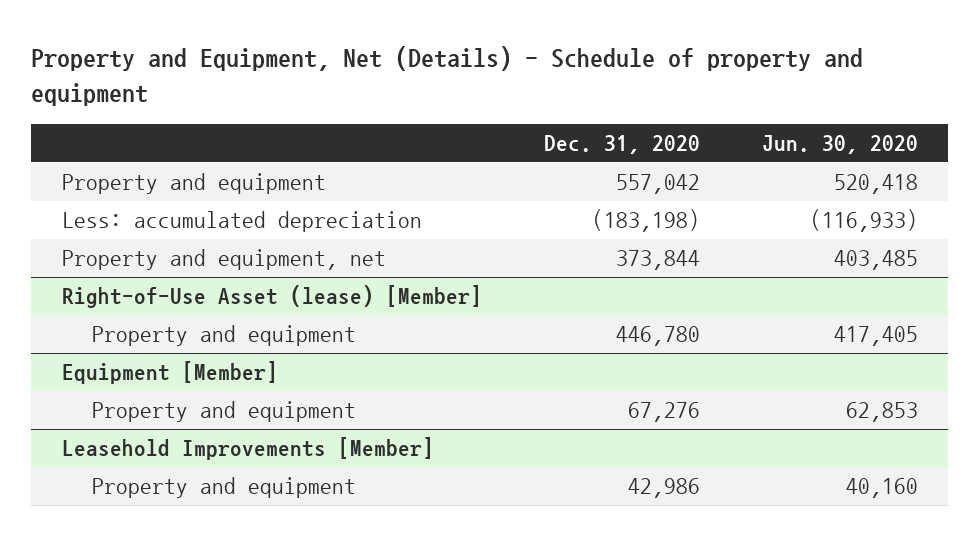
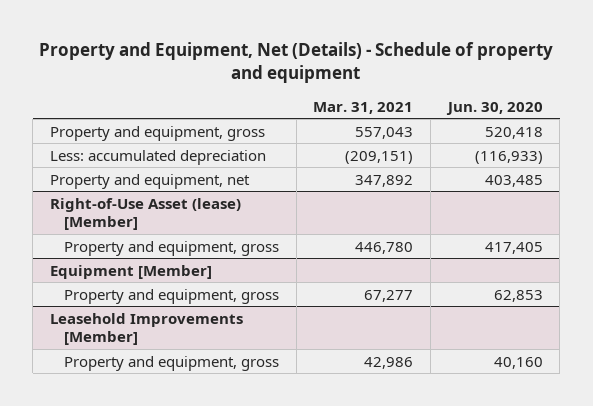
[543,135,700,155] Dec. 31, 2020 -> none
none -> [313,101,414,114] Mar. 31, 2021
[61,173,326,195] Property and equipment -> [50,125,266,141] Property and equipment, gross
[92,325,357,347] Property and equipment -> [63,240,279,256] Property and equipment, gross
[92,401,357,423] Property and equipment -> [63,288,279,304] Property and equipment, gross
[92,477,357,499] Property and equipment -> [63,355,279,371] Property and equipment, gross

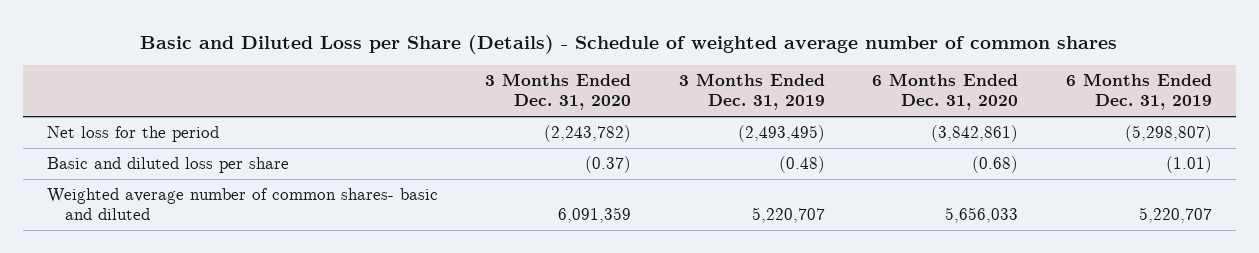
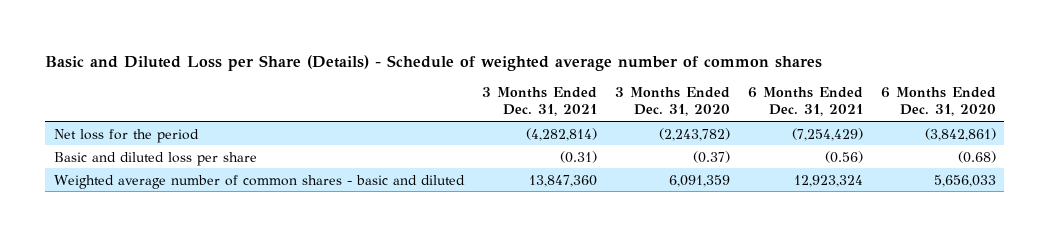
[678,72,825,111] 3 Months Ended Dec. 31, 2019 -> none
[1065,72,1212,111] 6 Months Ended Dec. 31, 2019 -> none
none -> [482,87,598,117] 3 Months Ended Dec. 31, 2021
none -> [747,87,863,117] 6 Months Ended Dec. 31, 2021
[46,187,438,221] Weighted average number of common shares- basic and diluted -> [54,174,466,189] Weighted average number of common shares - basic and diluted

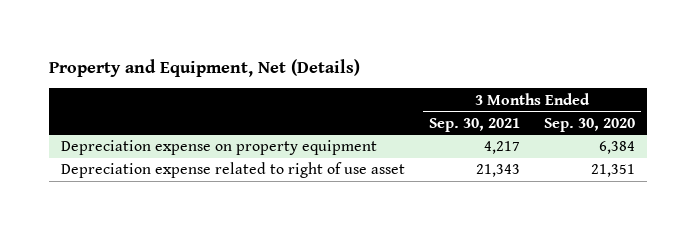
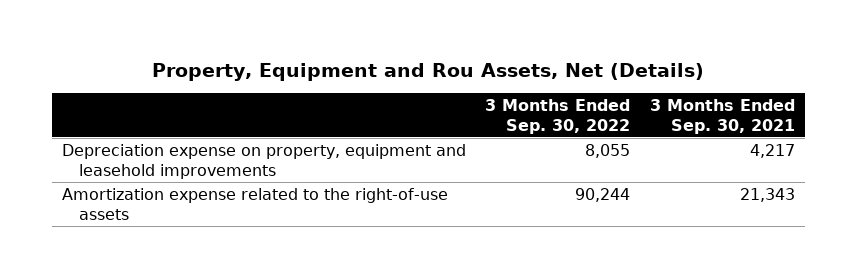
[48,58,360,77] Property and Equipment, Net (Details) -> [152,62,705,81] Property, Equipment and Rou Assets, Net (Details)
[543,117,635,132] Sep. 30, 2020 -> none
none -> [485,98,631,134] 3 Months Ended Sep. 30, 2022
[60,140,377,156] Depreciation expense on property equipment -> [61,143,466,179] Depreciation expense on property, equipment and leasehold improvements
[60,162,405,179] Depreciation expense related to right of use asset -> [61,187,448,220] Amortization expense related to the right-of-use assets

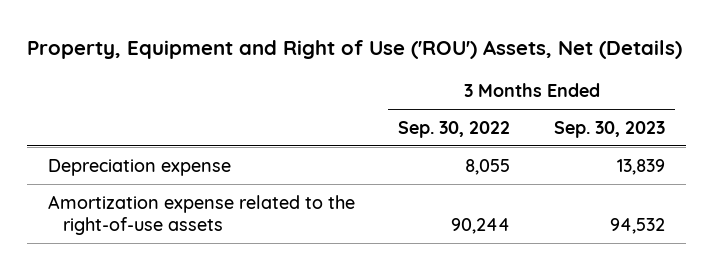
[152,62,705,81] Property, Equipment and Rou Assets, Net (Details) -> [26,39,682,59] Property, Equipment and Right of Use ('ROU') Assets, Net (Details)
[649,98,795,134] 3 Months Ended Sep. 30, 2021 -> none
none -> [553,120,665,138] Sep. 30, 2023
[61,143,466,179] Depreciation expense on property, equipment and leasehold improvements -> [48,158,232,176] Depreciation expense

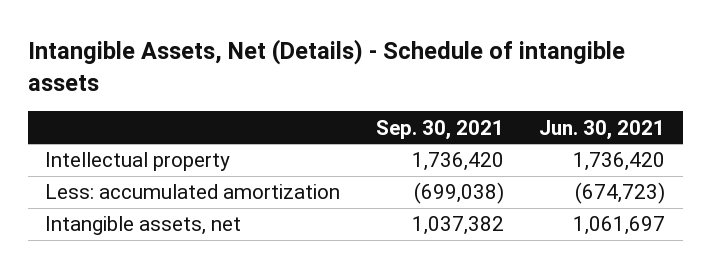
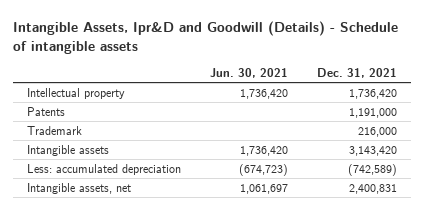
[27,39,625,92] Intangible Assets, Net (Details) - Schedule of intangible assets -> [12,20,398,54] Intangible Assets, Ipr&D and Goodwill (Details) - Schedule of intangible assets
[375,119,504,140] Sep. 30, 2021 -> none
none -> [316,67,397,78] Dec. 31, 2021
none -> [27,106,66,116] Patents
none -> [27,125,83,135] Trademark
none -> [27,144,110,156] Intangible assets
[45,184,341,200] Less: accumulated amortization -> [27,163,182,175] Less: accumulated depreciation

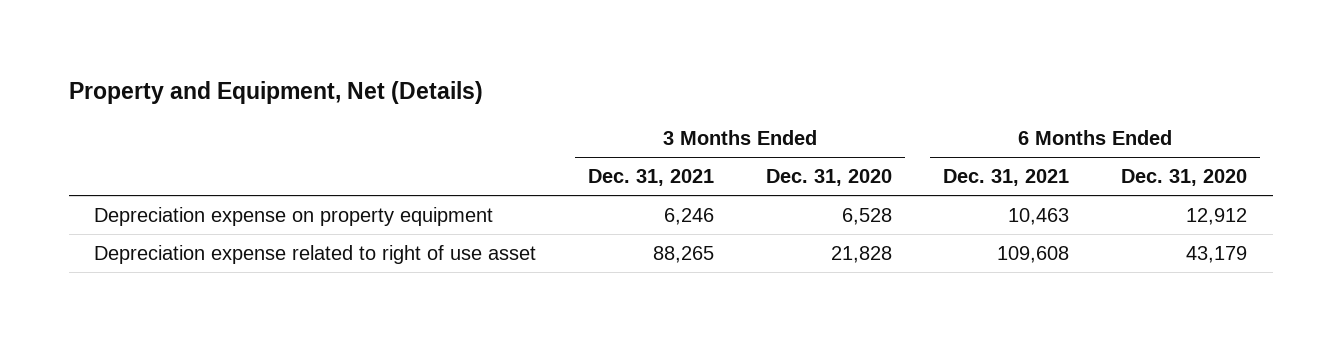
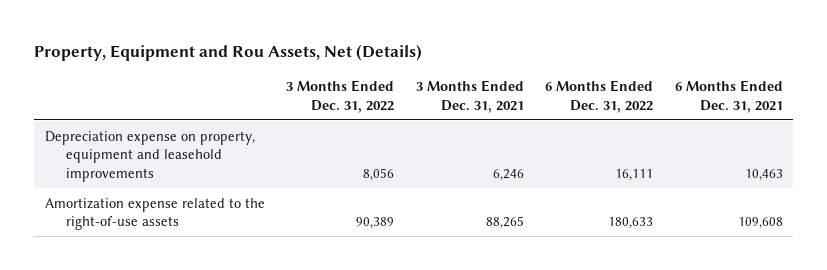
[68,81,483,105] Property and Equipment, Net (Details) -> [34,43,423,61] Property, Equipment and Rou Assets, Net (Details)
[765,168,892,186] Dec. 31, 2020 -> none
[1121,168,1248,186] Dec. 31, 2020 -> none
none -> [286,80,395,113] 3 Months Ended Dec. 31, 2022
none -> [545,80,654,113] 6 Months Ended Dec. 31, 2022
[94,206,494,226] Depreciation expense on property equipment -> [44,130,255,182] Depreciation expense on property, equipment and leasehold improvements
[94,244,537,264] Depreciation expense related to right of use asset -> [44,197,265,231] Amortization expense related to the right-of-use assets

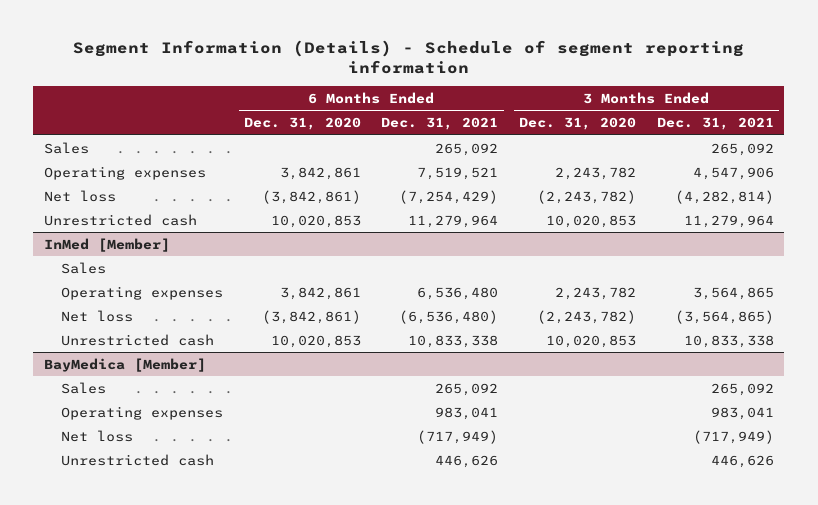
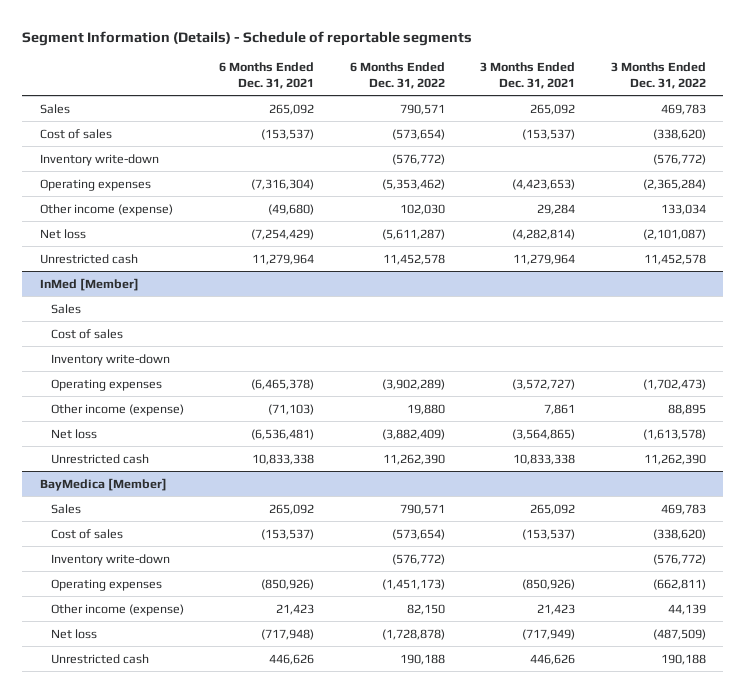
[72,40,744,75] Segment Information (Details) - Schedule of segment reporting information -> [21,30,472,46] Segment Information (Details) - Schedule of reportable segments
[243,117,361,131] Dec. 31, 2020 -> none
[519,117,637,131] Dec. 31, 2020 -> none
none -> [349,61,445,89] 6 Months Ended Dec. 31, 2022
none -> [610,61,706,89] 3 Months Ended Dec. 31, 2022
none -> [39,128,112,139] Cost of sales
none -> [39,153,159,166] Inventory write-down
[417,166,499,180] 7,519,521 -> [251,178,315,190] (7,316,304)
[692,166,774,180] 4,547,906 -> [512,178,576,190] (4,423,653)
none -> [39,203,173,216] Other income (expense)
none -> [50,328,123,339] Cost of sales
none -> [50,353,170,366] Inventory write-down
[417,286,499,300] 6,536,480 -> [251,378,315,390] (6,465,378)
[692,286,774,300] 3,564,865 -> [512,378,576,390] (3,572,727)
none -> [50,403,184,416] Other income (expense)
[399,309,499,324] (6,536,480) -> [251,428,315,440] (6,536,481)
none -> [50,528,123,539] Cost of sales
none -> [50,553,170,566] Inventory write-down
[435,406,499,420] 983,041 -> [261,578,315,590] (850,926)
[710,406,774,420] 983,041 -> [522,578,576,590] (850,926)
none -> [50,603,184,616] Other income (expense)
[417,429,499,444] (717,949) -> [261,628,315,640] (717,948)

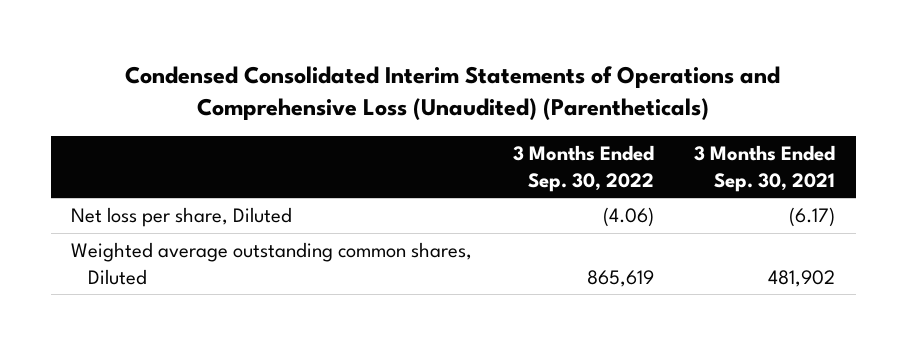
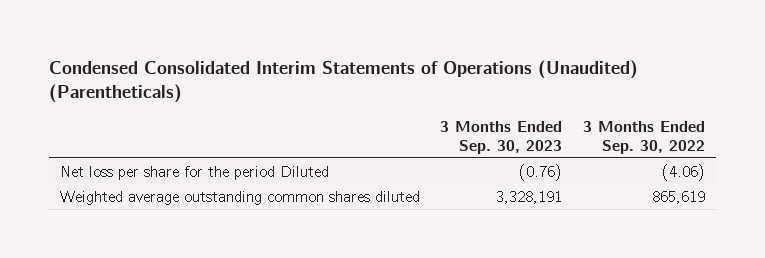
[125,66,781,121] Condensed Consolidated Interim Statements of Operations and Comprehensive Loss (Unaudited) (Parentheticals) -> [49,59,639,104] Condensed Consolidated Interim Statements of Operations (Unaudited) (Parentheticals)
[694,145,836,192] 3 Months Ended Sep. 30, 2021 -> none
none -> [440,120,563,154] 3 Months Ended Sep. 30, 2023
[71,207,293,228] Net loss per share, Diluted -> [59,165,329,180] Net loss per share for the period Diluted
[71,242,473,285] Weighted average outstanding common shares, Diluted -> [59,190,420,205] Weighted average outstanding common shares diluted

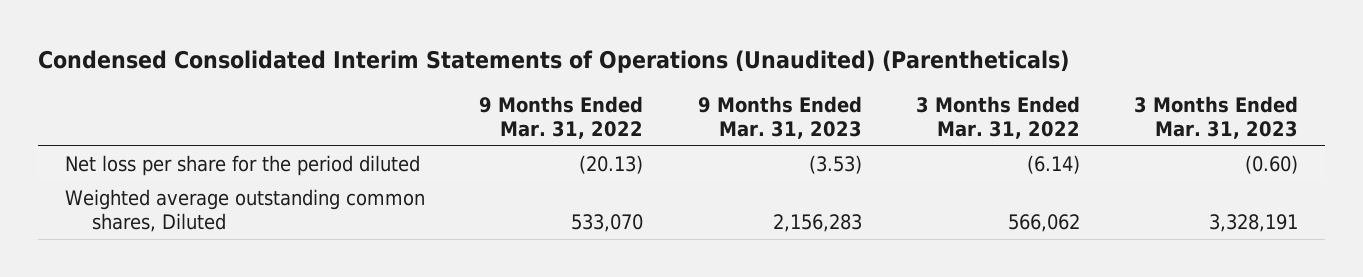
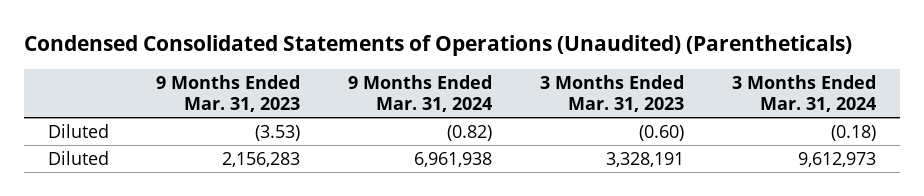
[38,50,1070,74] Condensed Consolidated Interim Statements of Operations (Unaudited) (Parentheticals) -> [23,35,852,57] Condensed Consolidated Statements of Operations (Unaudited) (Parentheticals)
[479,95,644,139] 9 Months Ended Mar. 31, 2022 -> none
[915,95,1080,139] 3 Months Ended Mar. 31, 2022 -> none
none -> [348,75,493,112] 9 Months Ended Mar. 31, 2024
none -> [732,75,877,112] 3 Months Ended Mar. 31, 2024
[65,154,421,176] Net loss per share for the period diluted -> [47,123,109,138] Diluted
[65,188,426,233] Weighted average outstanding common shares, Diluted -> [47,150,109,165] Diluted

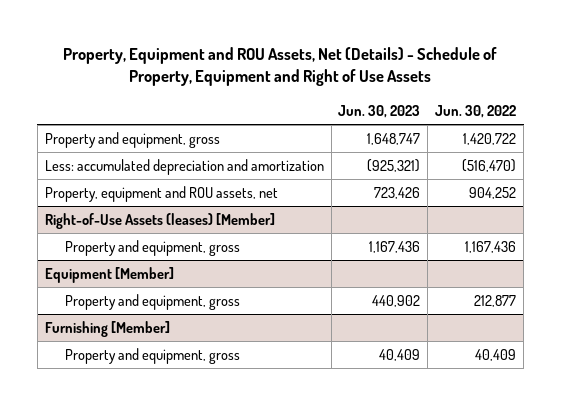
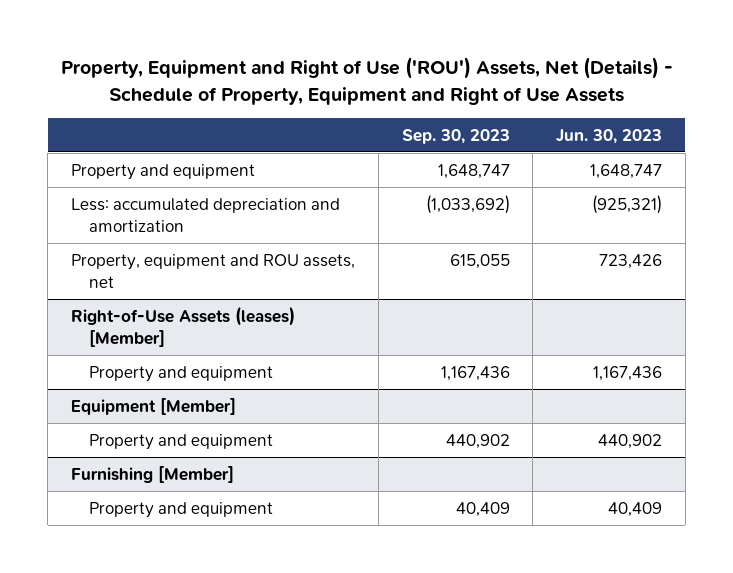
[63,46,498,87] Property, Equipment and ROU Assets, Net (Details) - Schedule of Property, Equipment and Right of Use Assets -> [60,57,673,105] Property, Equipment and Right of Use ('ROU') Assets, Net (Details) - Schedule of Property, Equipment and Right of Use Assets
[435,104,517,118] Jun. 30, 2022 -> none
none -> [401,128,510,144] Sep. 30, 2023
[44,131,220,148] Property and equipment, gross -> [70,163,255,180] Property and equipment
[65,239,241,256] Property and equipment, gross -> [89,365,274,382] Property and equipment
[65,293,241,310] Property and equipment, gross -> [89,433,274,450] Property and equipment
[65,347,241,364] Property and equipment, gross -> [89,501,274,518] Property and equipment

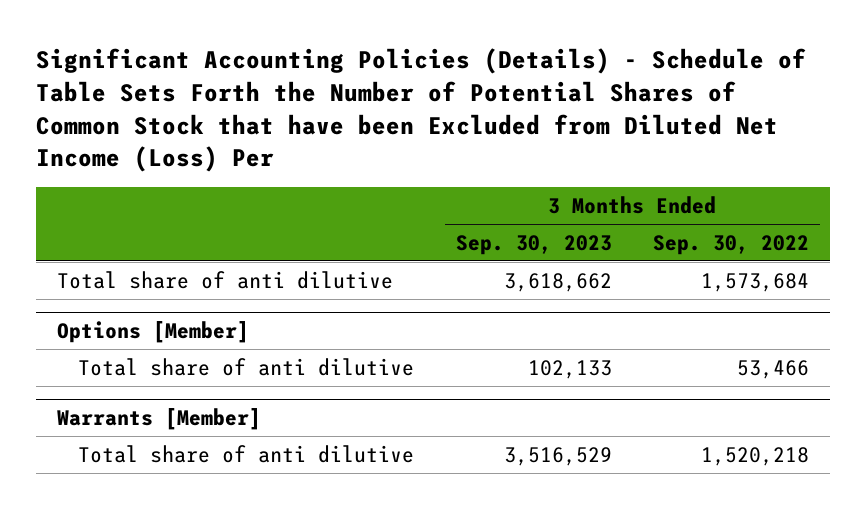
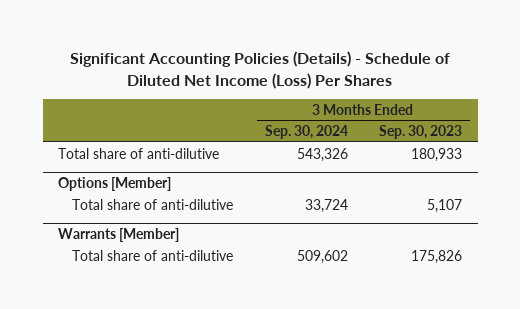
[35,48,806,173] Significant Accounting Policies (Details) - Schedule of Table Sets Forth the Number of Potential Shares of Common Stock that have been Excluded from Diluted Net Income (Loss) Per -> [70,51,451,89] Significant Accounting Policies (Details) - Schedule of Diluted Net Income (Loss) Per Shares
[653,234,810,255] Sep. 30, 2022 -> none
none -> [264,125,348,140] Sep. 30, 2024
[56,270,393,289] Total share of anti dilutive -> [58,147,220,159] Total share of anti-dilutive
[503,272,612,292] 3,618,662 -> [410,147,462,162] 180,933
[77,357,414,376] Total share of anti dilutive -> [72,198,234,210] Total share of anti-dilutive
[527,359,612,379] 102,133 -> [426,198,462,213] 5,107
[77,444,414,463] Total share of anti dilutive -> [72,249,234,261] Total share of anti-dilutive
[503,446,612,466] 3,516,529 -> [410,249,462,264] 175,826

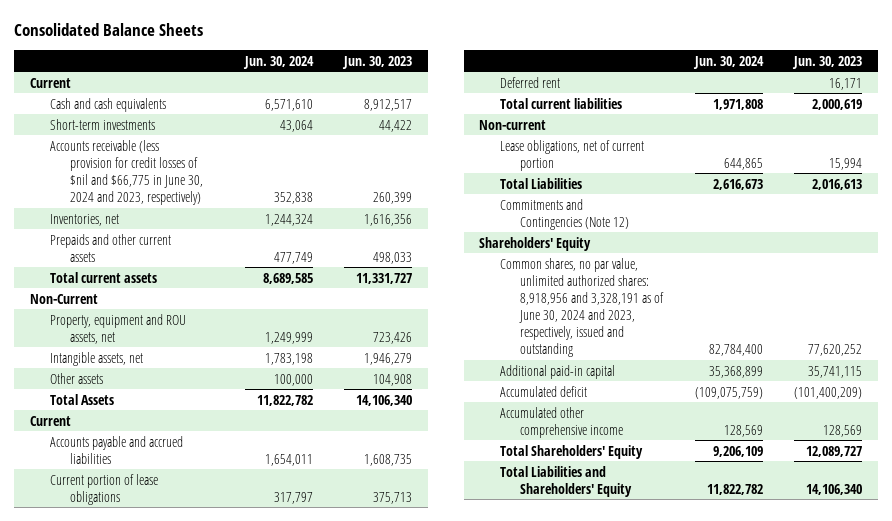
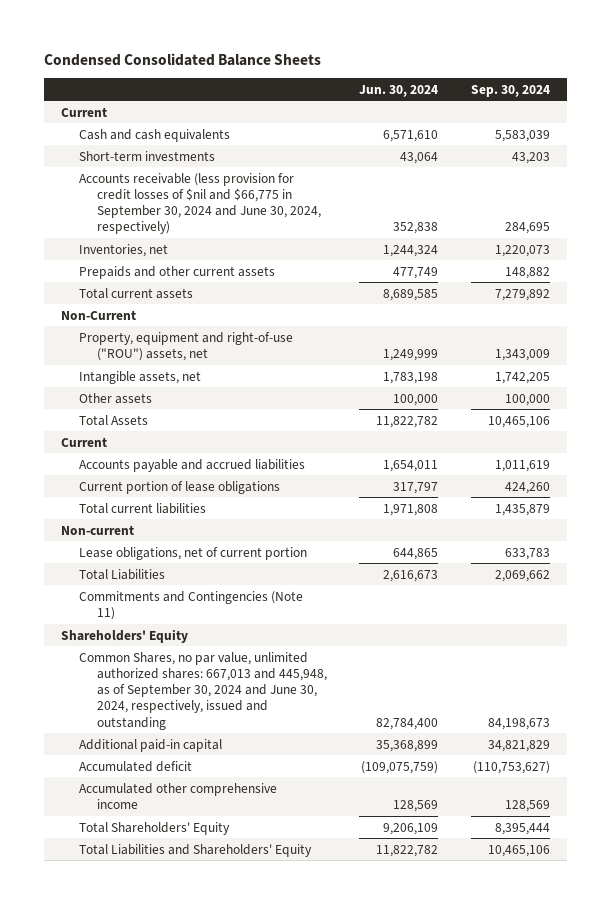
[13,22,203,36] Consolidated Balance Sheets -> [44,52,322,66] Condensed Consolidated Balance Sheets
[342,55,413,69] Jun. 30, 2023 -> none
none -> [471,84,551,97] Sep. 30, 2024
[50,139,204,205] Accounts receivable (less provision for credit losses of $nil and $66,775 in June 30, 2024 and 2023, respectively) -> [78,172,321,235] Accounts receivable (less provision for credit losses of $nil and $66,775 in September 30, 2024 and June 30, 2024, respectively)
[50,313,187,344] Property, equipment and ROU assets, net -> [78,331,293,361] Property, equipment and right-of-use ("ROU") assets, net
[499,76,560,88] Deferred rent -> none
[499,198,630,230] Commitments and Contingencies (Note 12) -> [78,590,303,620] Commitments and Contingencies (Note 11)
[499,257,665,358] Common shares, no par value, unlimited authorized shares: 8,918,956 and 3,328,191 as of June 30, 2024 and 2023, respectively, issued and outstanding -> [78,651,327,730] Common Shares, no par value, unlimited authorized shares: 667,013 and 445,948, as of September 30, 2024 and June 30, 2024, respectively, issued and outstanding

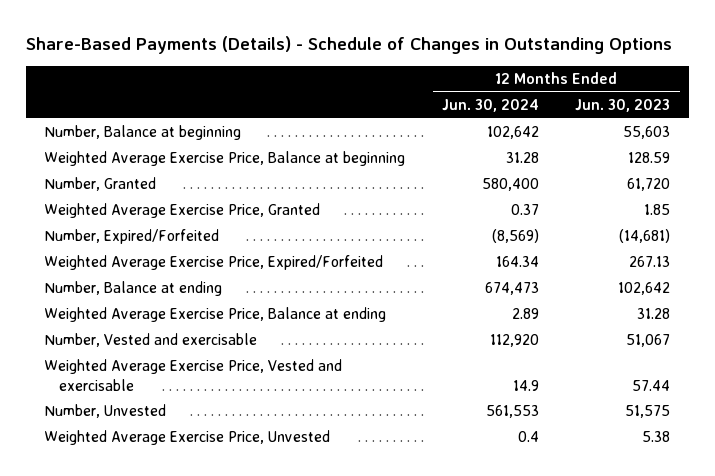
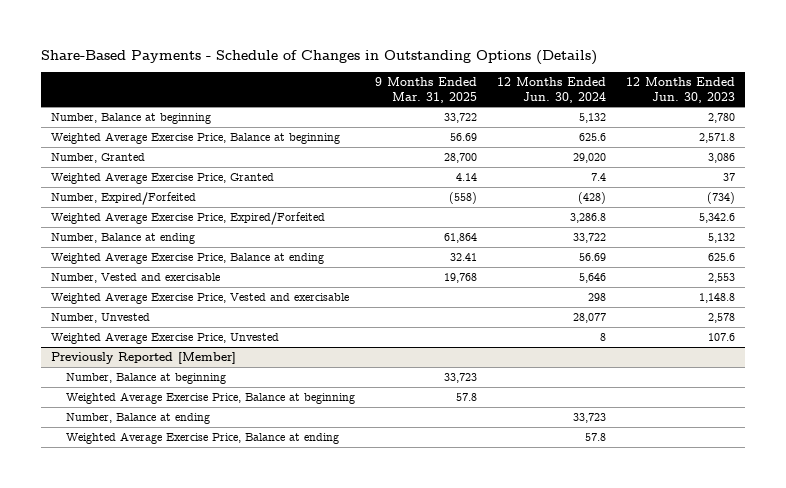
[26,36,673,55] Share-Based Payments (Details) - Schedule of Changes in Outstanding Options -> [41,49,598,65] Share-Based Payments - Schedule of Changes in Outstanding Options (Details)
none -> [375,76,478,103] 9 Months Ended Mar. 31, 2025
[486,126,539,140] 102,642 -> [579,113,607,124] 5,132
[623,126,671,140] 55,603 -> [708,113,736,124] 2,780
[505,152,539,164] 31.28 -> [579,133,607,142] 625.6
[628,152,671,164] 128.59 -> [699,133,736,144] 2,571.8
[481,178,539,192] 580,400 -> [573,153,607,164] 29,020
[627,178,671,192] 61,720 -> [708,153,736,164] 3,086
[510,204,539,216] 0.37 -> [591,173,607,182] 7.4
[644,204,671,216] 1.85 -> [723,173,736,182] 37
[491,229,539,244] (8,569) -> [578,192,607,205] (428)
[619,229,671,244] (14,681) -> [707,192,736,205] (734)
[495,256,539,268] 164.34 -> [570,213,607,224] 3,286.8
[629,256,671,268] 267.13 -> [699,213,736,224] 5,342.6
[484,282,539,296] 674,473 -> [573,233,607,244] 33,722
[618,282,671,296] 102,642 -> [708,233,736,244] 5,132
[511,308,539,320] 2.89 -> [579,253,607,262] 56.69
[637,308,671,320] 31.28 -> [708,253,736,262] 625.6
[489,334,539,348] 112,920 -> [579,273,607,284] 5,646
[626,334,671,348] 51,067 -> [708,273,736,284] 2,553
[512,379,539,391] 14.9 -> [588,293,607,302] 298
[632,379,671,391] 57.44 -> [699,293,736,304] 1,148.8
[485,405,539,419] 561,553 -> [573,313,607,324] 28,077
[625,405,671,419] 51,575 -> [708,313,736,324] 2,578
[517,431,539,443] 0.4 -> [600,333,607,342] 8
[642,431,671,443] 5.38 -> [708,333,736,342] 107.6
none -> [51,352,237,365] Previously Reported [Member]
none -> [66,373,227,385] Number, Balance at beginning
none -> [66,392,356,405] Weighted Average Exercise Price, Balance at beginning
none -> [66,413,211,425] Number, Balance at ending
none -> [66,432,340,445] Weighted Average Exercise Price, Balance at ending

